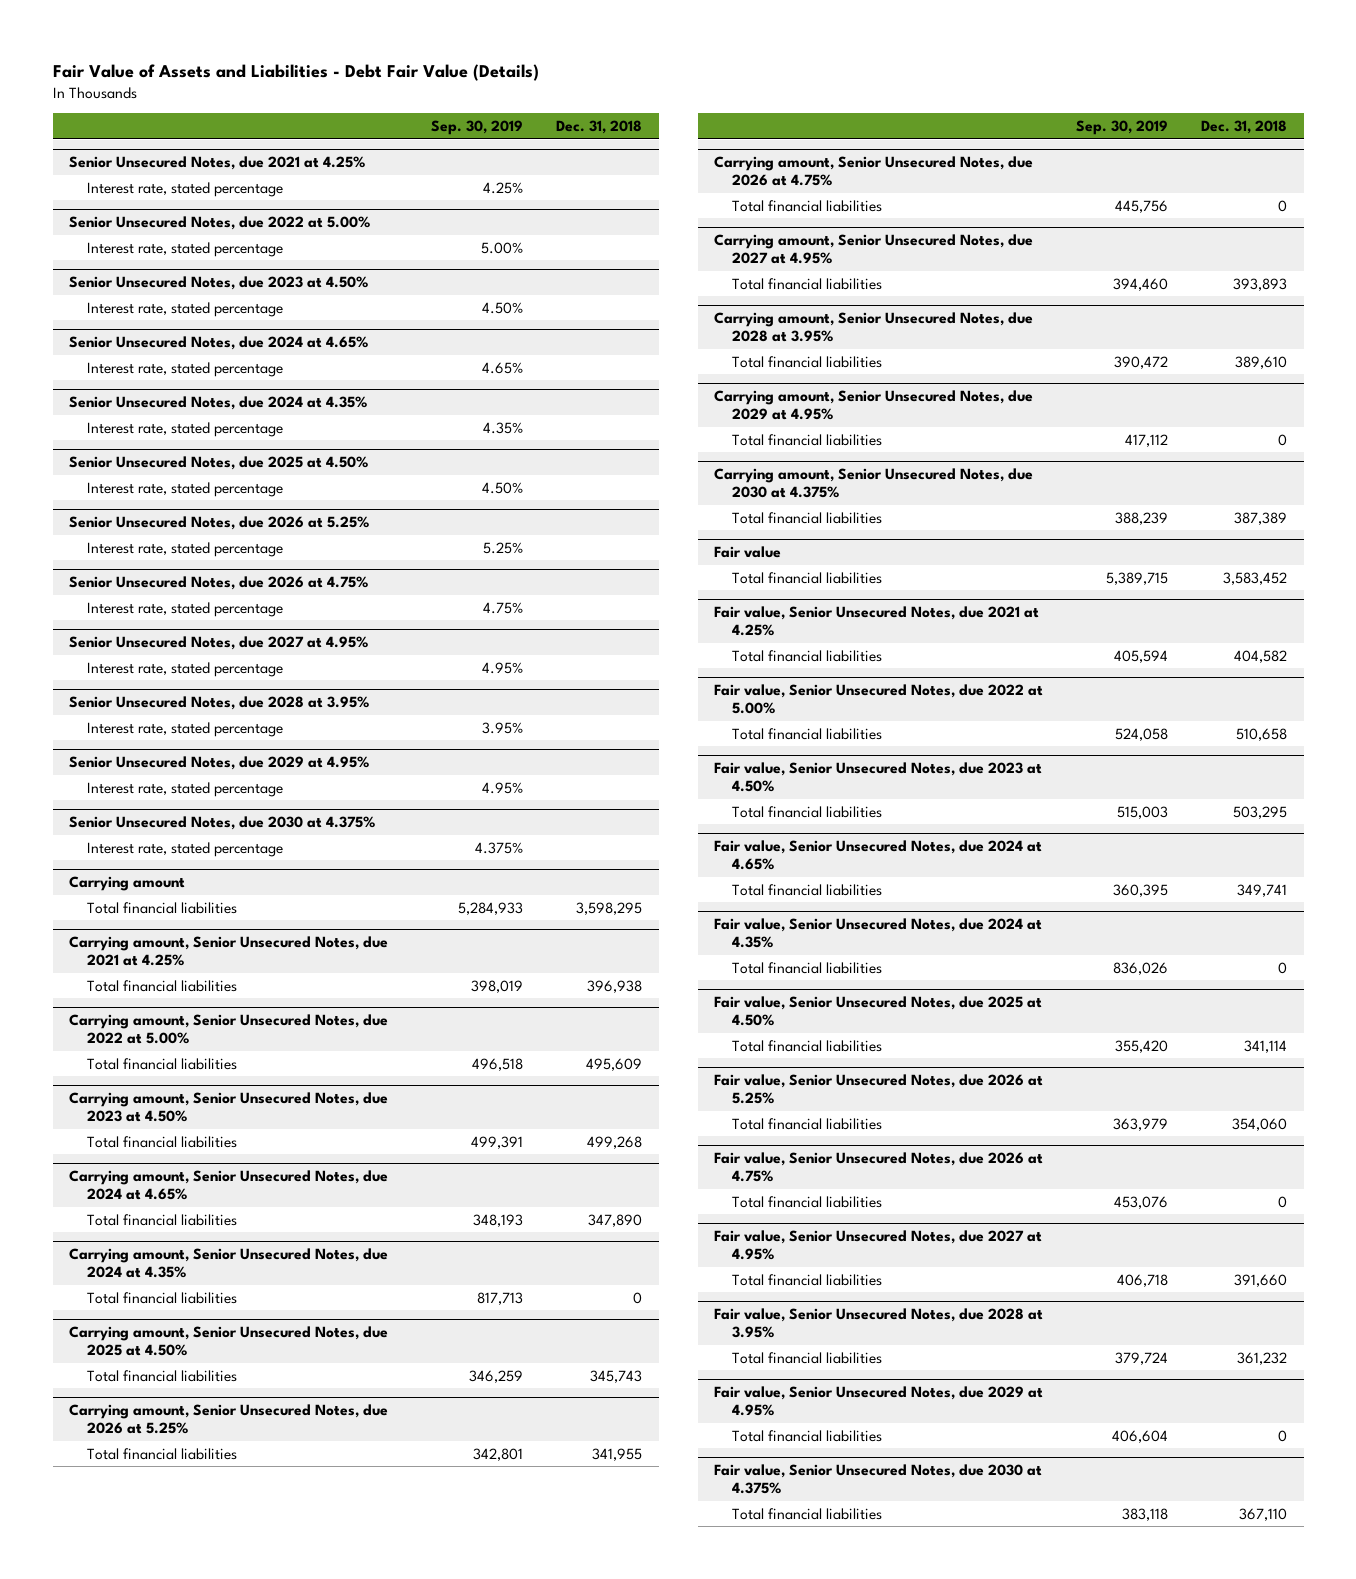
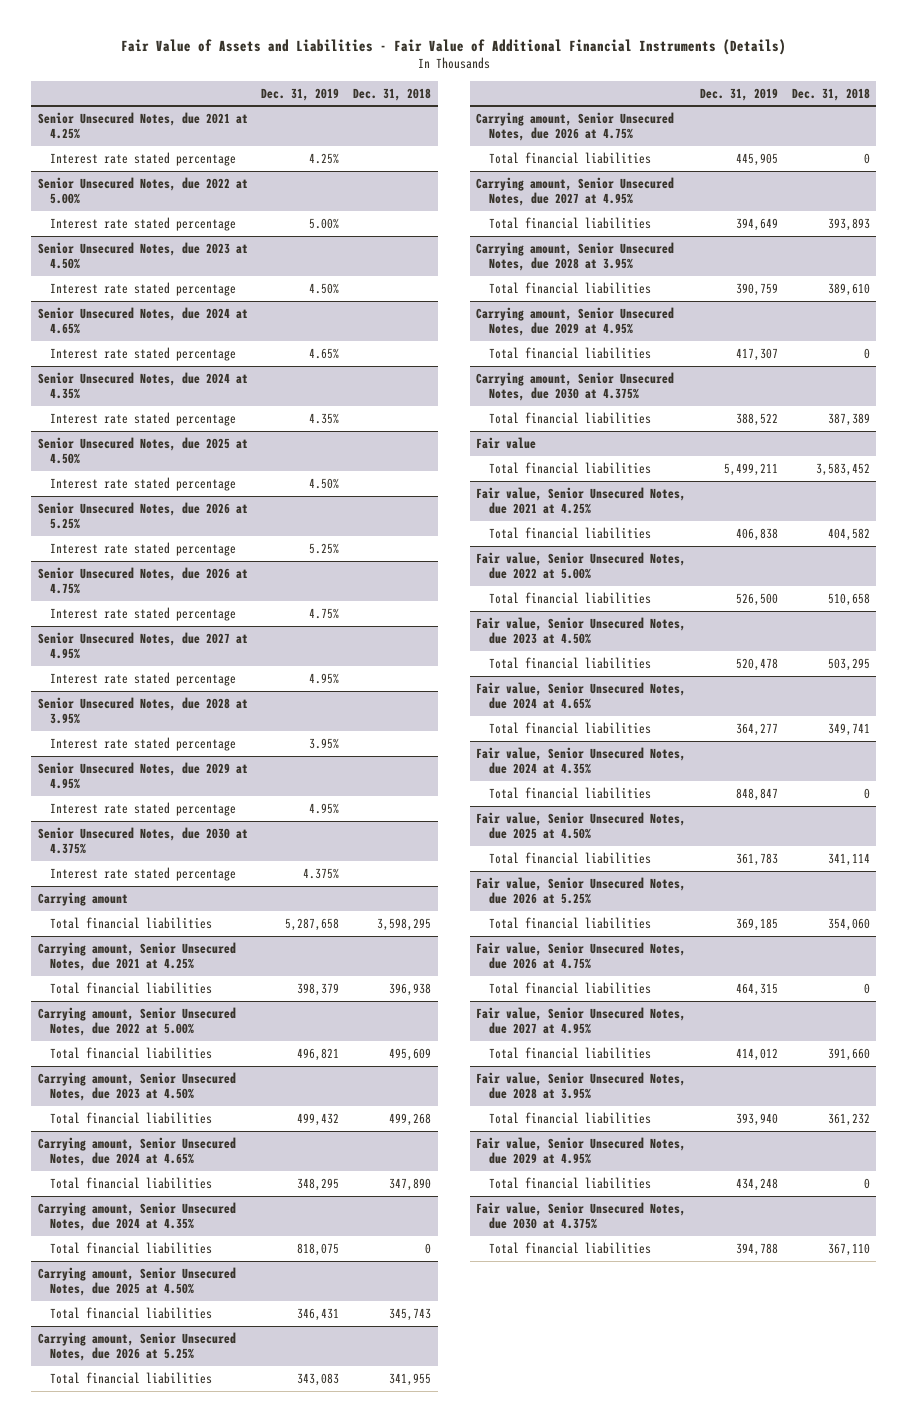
[52,63,539,81] Fair Value of Assets and Liabilities - Debt Fair Value (Details) -> [120,38,786,55] Fair Value of Assets and Liabilities - Fair Value of Additional Financial Instruments (Details)
[431,120,524,136] Sep. 30, 2019 -> none
none -> [261,87,340,101] Dec. 31, 2019
[87,181,284,197] Interest rate, stated percentage -> [50,151,237,166] Interest rate stated percentage
[87,241,284,257] Interest rate, stated percentage -> [50,216,237,231] Interest rate stated percentage
[87,301,284,317] Interest rate, stated percentage -> [50,281,237,296] Interest rate stated percentage
[87,361,284,377] Interest rate, stated percentage -> [50,346,237,361] Interest rate stated percentage
[87,421,284,437] Interest rate, stated percentage -> [50,411,237,426] Interest rate stated percentage
[87,481,284,497] Interest rate, stated percentage -> [50,476,237,491] Interest rate stated percentage
[87,541,284,557] Interest rate, stated percentage -> [50,541,237,556] Interest rate stated percentage
[87,601,284,617] Interest rate, stated percentage -> [50,606,237,621] Interest rate stated percentage
[87,661,284,677] Interest rate, stated percentage -> [50,671,237,686] Interest rate stated percentage
[87,721,284,737] Interest rate, stated percentage -> [50,736,237,751] Interest rate stated percentage
[87,781,284,797] Interest rate, stated percentage -> [50,801,237,816] Interest rate stated percentage
[87,841,284,857] Interest rate, stated percentage -> [50,866,237,881] Interest rate stated percentage

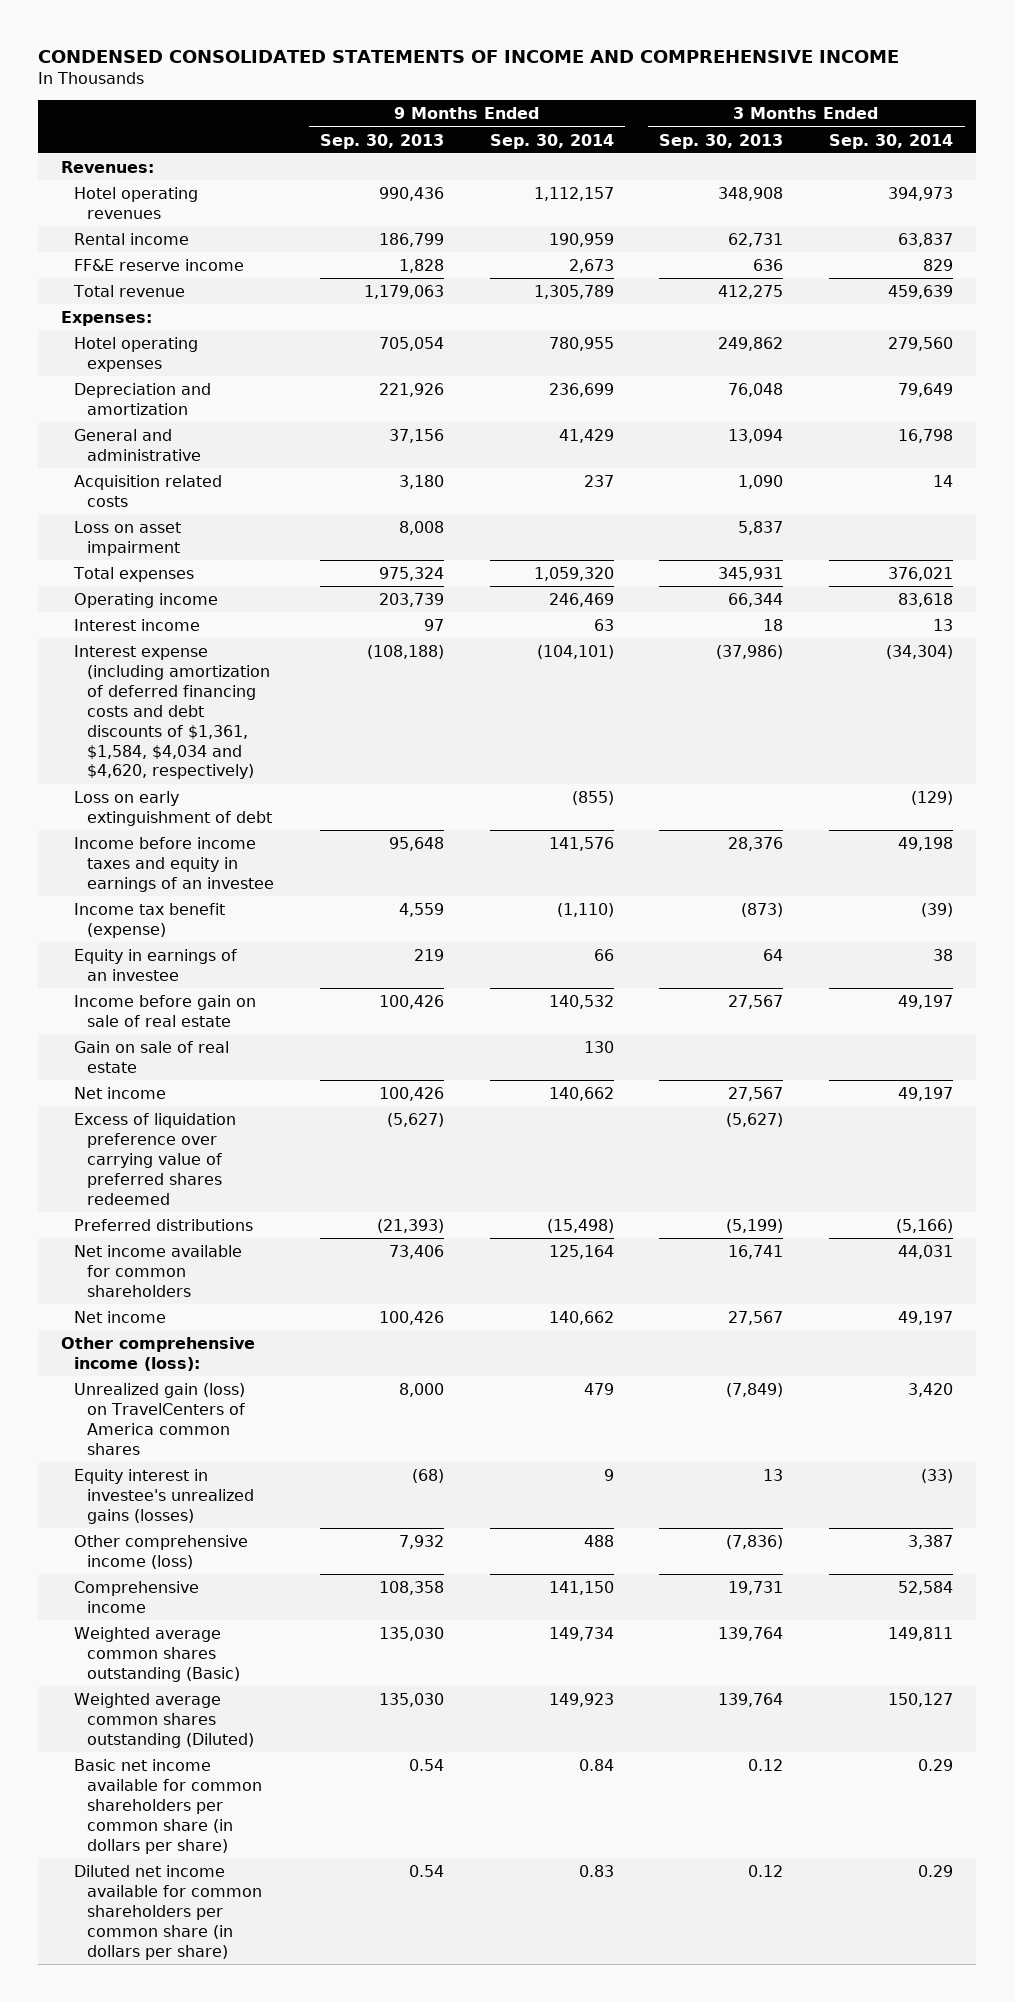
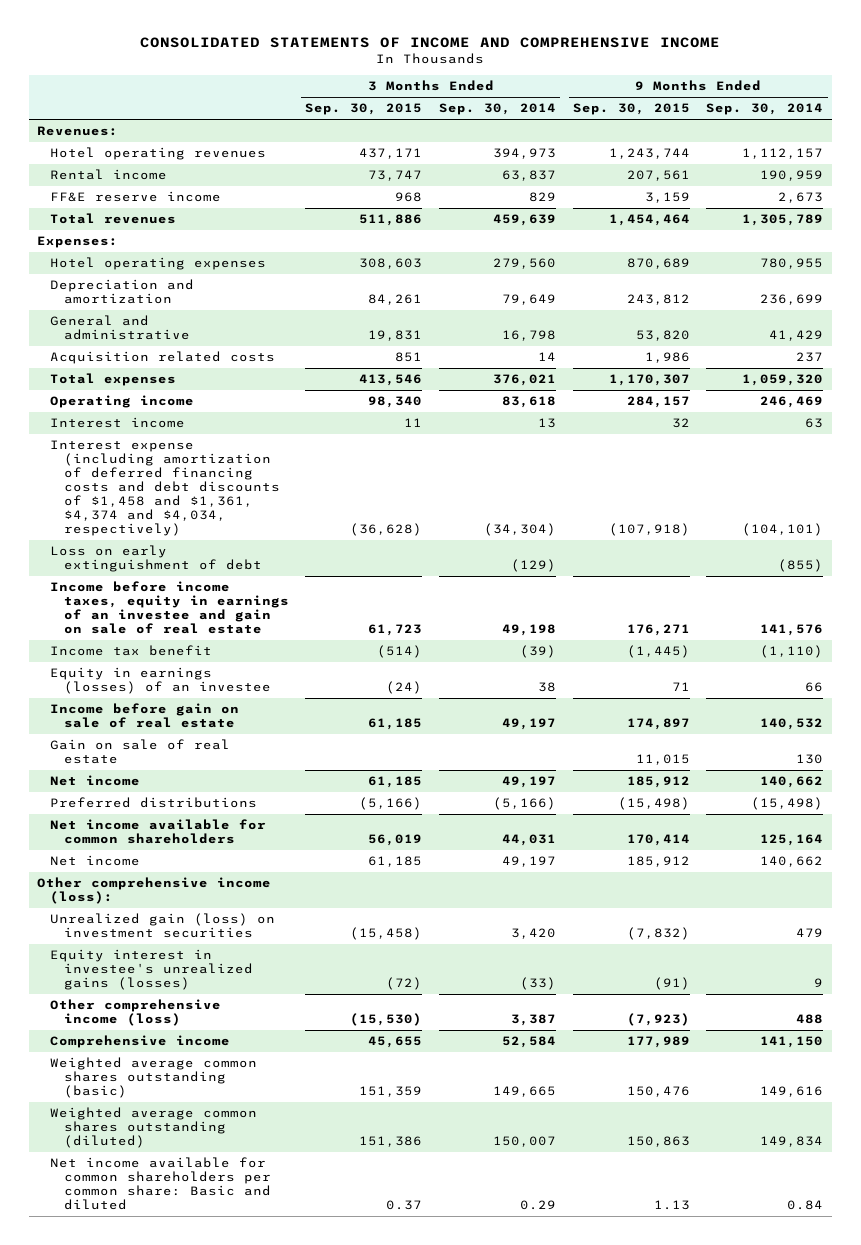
[38,50,900,64] CONDENSED CONSOLIDATED STATEMENTS OF INCOME AND COMPREHENSIVE INCOME -> [140,37,721,49] CONSOLIDATED STATEMENTS OF INCOME AND COMPREHENSIVE INCOME
[320,133,445,149] Sep. 30, 2013 -> none
[659,133,784,149] Sep. 30, 2013 -> none
none -> [305,103,423,116] Sep. 30, 2015
none -> [572,103,690,116] Sep. 30, 2015
[73,284,186,297] Total revenue -> [50,213,177,225] Total revenues
[74,520,182,556] Loss on asset impairment -> none
[74,644,271,780] Interest expense (including amortization of deferred financing costs and debt discounts of $1,361, $1,584, $4,034 and $4,620, respectively) -> [50,440,280,537] Interest expense (including amortization of deferred financing costs and debt discounts of $1,458 and $1,361, $4,374 and $4,034, respectively)
[74,836,275,892] Income before income taxes and equity in earnings of an investee -> [50,581,289,635] Income before income taxes, equity in earnings of an investee and gain on sale of real estate
[74,902,226,938] Income tax benefit (expense) -> [50,645,213,657] Income tax benefit
[74,948,238,981] Equity in earnings of an investee -> [50,667,271,695] Equity in earnings (losses) of an investee
[74,1112,237,1205] Excess of liquidation preference over carrying value of preferred shares redeemed -> none
[74,1382,246,1455] Unrealized gain (loss) on TravelCenters of America common shares -> [50,913,276,939] Unrealized gain (loss) on investment securities
[74,1864,263,1960] Diluted net income available for common shareholders per common share (in dollars per share) -> none
[74,1626,241,1682] Weighted average common shares outstanding (Basic) -> [50,1057,258,1099] Weighted average common shares outstanding (basic)
[548,1626,614,1641] 149,734 -> [760,1086,824,1098] 149,616
[888,1626,954,1641] 149,811 -> [493,1086,557,1098] 149,665
[74,1692,255,1748] Weighted average common shares outstanding (Diluted) -> [50,1107,258,1149] Weighted average common shares outstanding (diluted)
[548,1692,614,1707] 149,923 -> [760,1136,824,1148] 149,834
[888,1692,954,1707] 150,127 -> [493,1136,557,1148] 150,007
[74,1758,263,1854] Basic net income available for common shareholders per common share (in dollars per share) -> [50,1157,271,1211] Net income available for common shareholders per common share: Basic and diluted

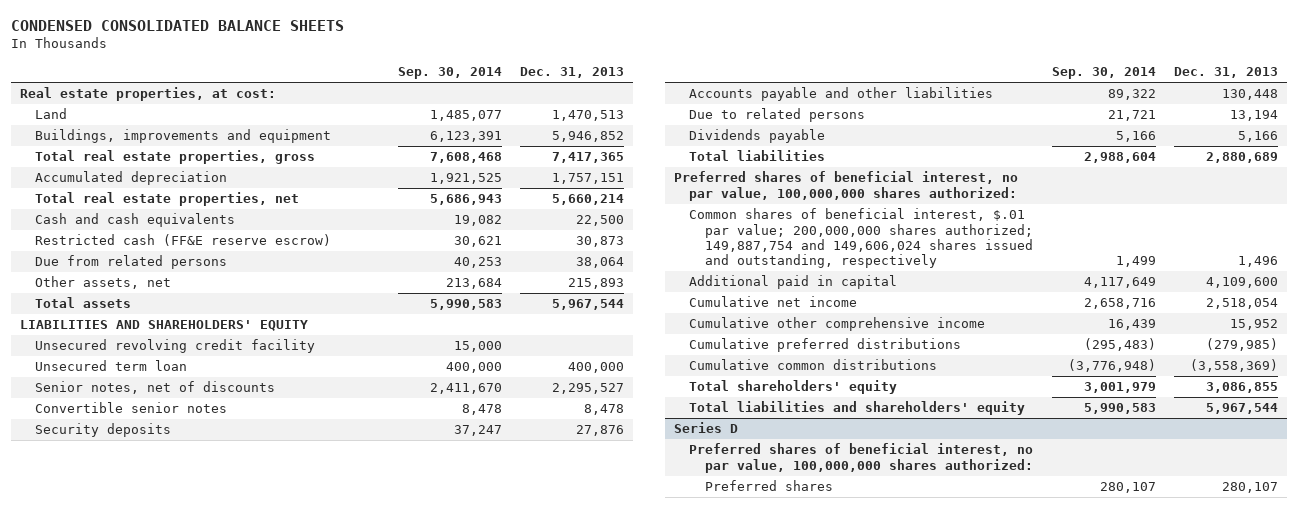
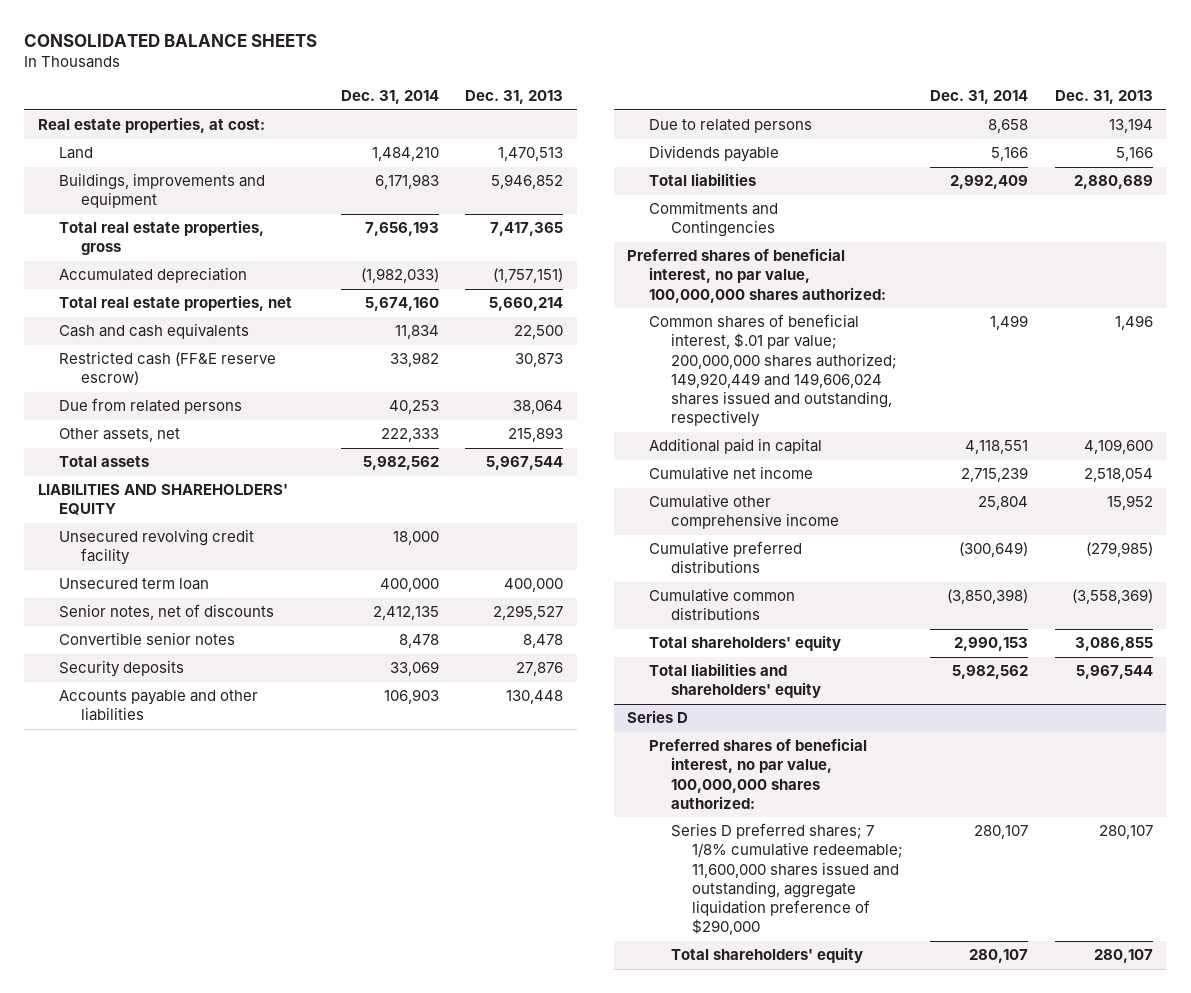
[10,19,344,31] CONDENSED CONSOLIDATED BALANCE SHEETS -> [24,34,318,48] CONSOLIDATED BALANCE SHEETS
[397,67,502,80] Sep. 30, 2014 -> none
none -> [340,90,439,105] Dec. 31, 2014
[551,173,624,185] 1,757,151 -> [493,268,564,284] (1,757,151)
none -> [648,201,778,238] Commitments and Contingencies
[689,208,1033,269] Common shares of beneficial interest, $.01 par value; 200,000,000 shares authorized; 149,887,754 and 149,606,024 shares issued and outstanding, respectively -> [648,314,897,428] Common shares of beneficial interest, $.01 par value; 200,000,000 shares authorized; 149,920,449 and 149,606,024 shares issued and outstanding, respectively
[704,480,833,492] Preferred shares -> [670,823,904,936] Series D preferred shares; 7 1/8% cumulative redeemable; 11,600,000 shares issued and outstanding, aggregate liquidation preference of $290,000
none -> [670,947,863,964] Total shareholders' equity

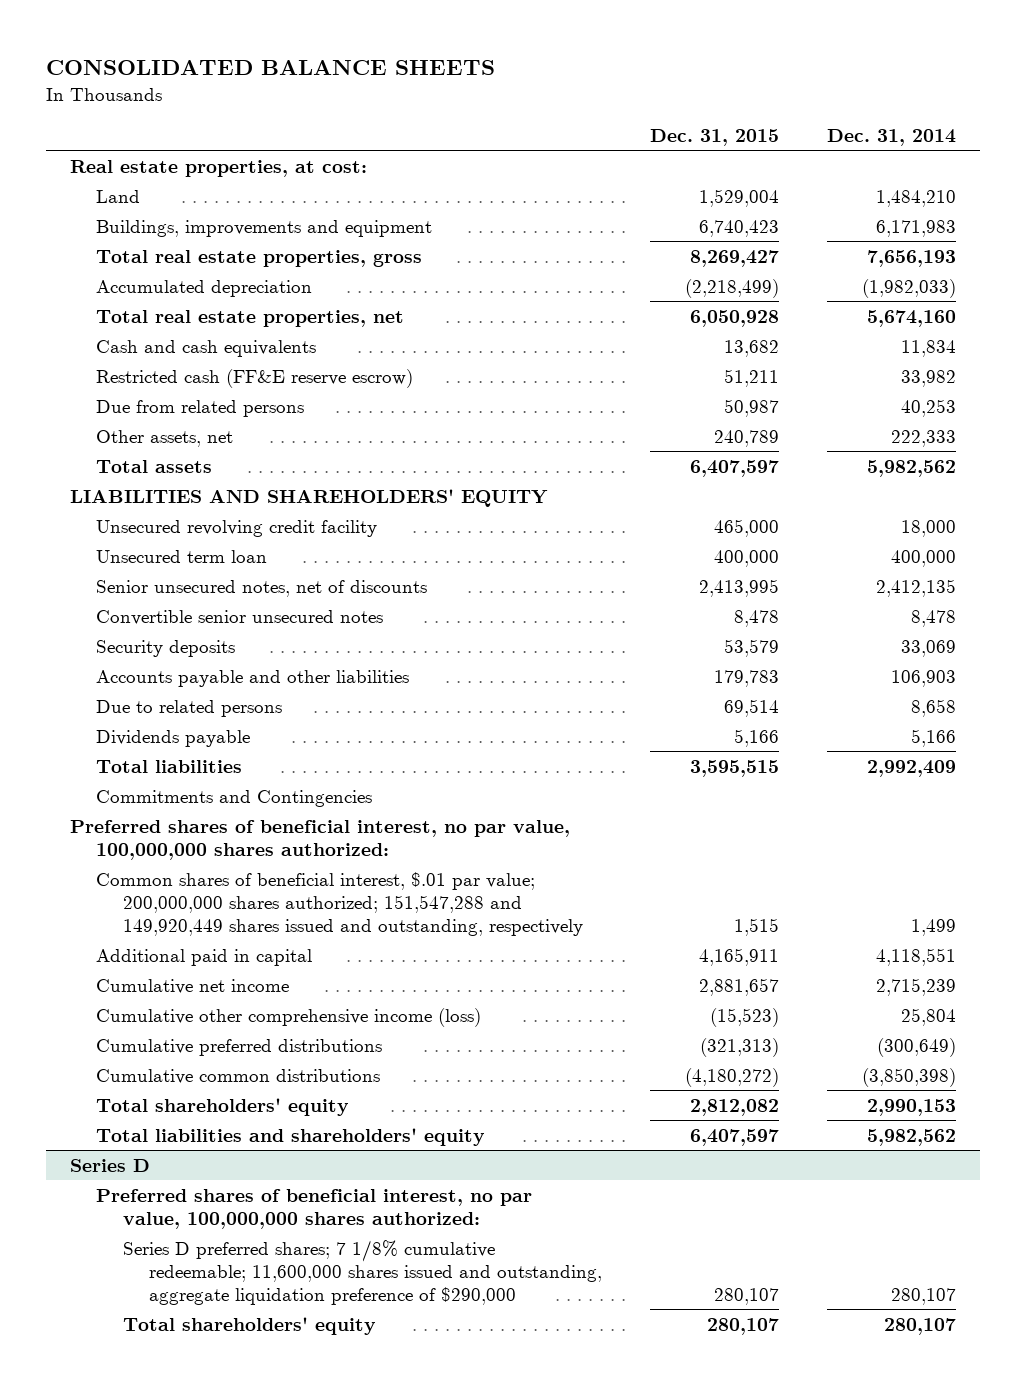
[465,90,564,105] Dec. 31, 2013 -> none
none -> [649,128,779,146] Dec. 31, 2015
[59,604,275,621] Senior notes, net of discounts -> [96,579,428,597] Senior unsecured notes, net of discounts
[59,632,236,646] Convertible senior notes -> [96,609,384,625] Convertible senior unsecured notes
[648,314,897,428] Common shares of beneficial interest, $.01 par value; 200,000,000 shares authorized; 149,920,449 and 149,606,024 shares issued and outstanding, respectively -> [96,871,583,936] Common shares of beneficial interest, $.01 par value; 200,000,000 shares authorized; 151,547,288 and 149,920,449 shares issued and outstanding, respectively
[648,494,839,530] Cumulative other comprehensive income -> [96,1007,482,1027] Cumulative other comprehensive income (loss)

